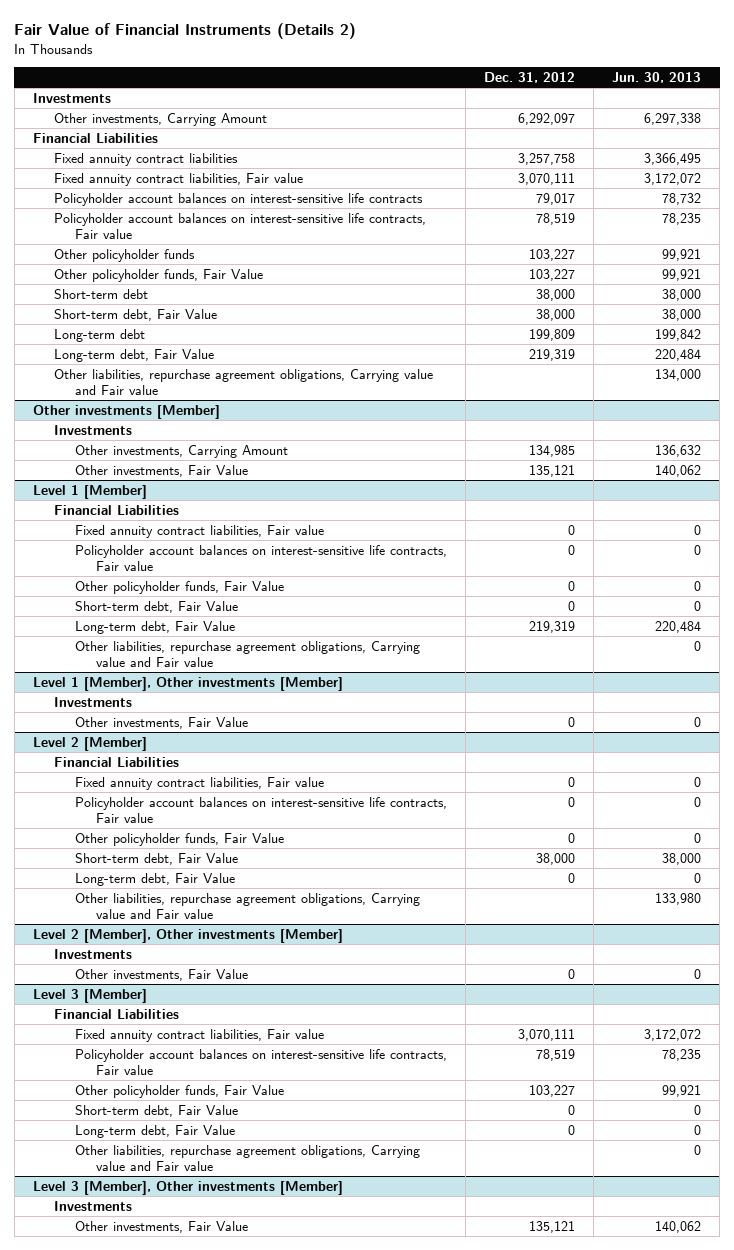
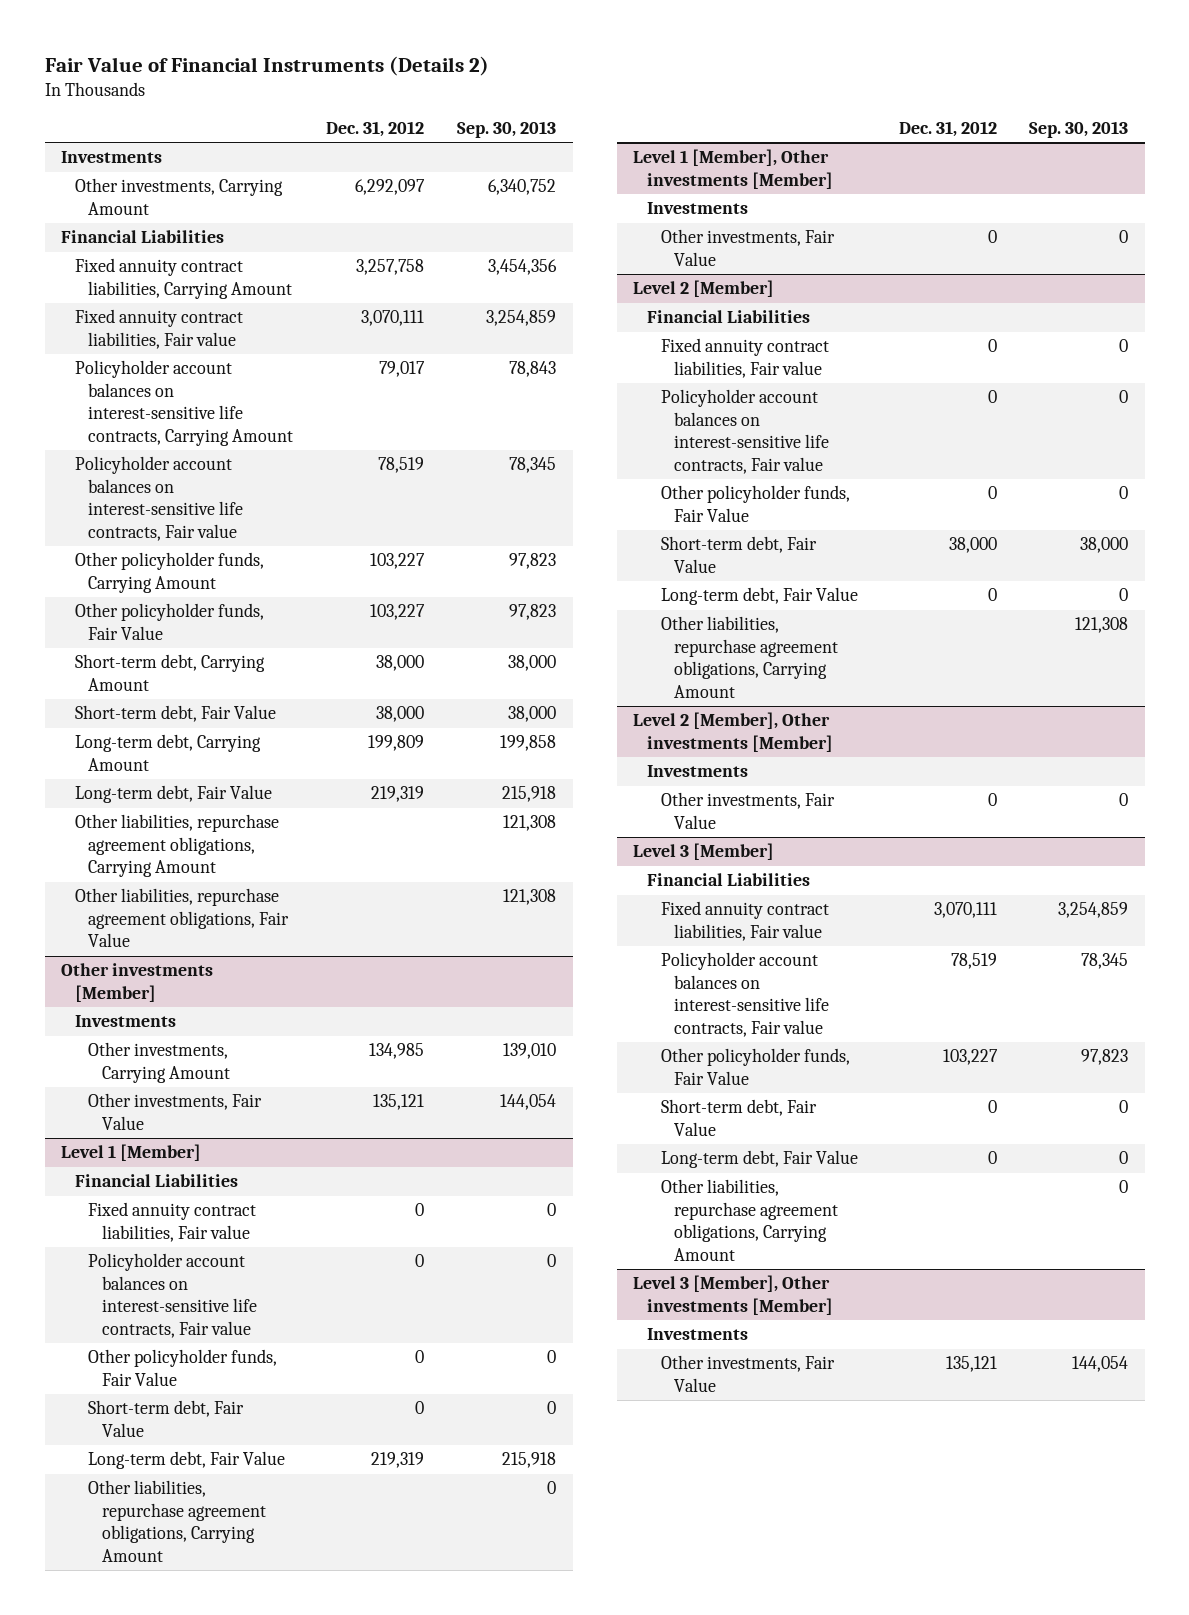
[612,72,702,84] Jun. 30, 2013 -> none
none -> [457,120,557,138] Sep. 30, 2013
[53,152,238,166] Fixed annuity contract liabilities -> [74,258,293,299] Fixed annuity contract liabilities, Carrying Amount
[53,192,423,206] Policyholder account balances on interest-sensitive life contracts -> [74,360,294,446] Policyholder account balances on interest-sensitive life contracts, Carrying Amount
[53,248,195,262] Other policyholder funds -> [74,552,264,593] Other policyholder funds, Carrying Amount
[53,288,148,299] Short-term debt -> [74,654,265,691] Short-term debt, Carrying Amount
[53,328,145,342] Long-term debt -> [74,734,261,771] Long-term debt, Carrying Amount
[53,368,433,395] Other liabilities, repurchase agreement obligations, Carrying value and Fair value -> [74,814,279,878] Other liabilities, repurchase agreement obligations, Carrying Amount
none -> [74,888,290,948] Other liabilities, repurchase agreement obligations, Fair Value
[74,640,420,667] Other liabilities, repurchase agreement obligations, Carrying value and Fair value -> [88,1480,267,1562] Other liabilities, repurchase agreement obligations, Carrying Amount
[74,892,420,919] Other liabilities, repurchase agreement obligations, Carrying value and Fair value -> [660,616,839,698] Other liabilities, repurchase agreement obligations, Carrying Amount
[74,1144,420,1171] Other liabilities, repurchase agreement obligations, Carrying value and Fair value -> [660,1179,839,1261] Other liabilities, repurchase agreement obligations, Carrying Amount

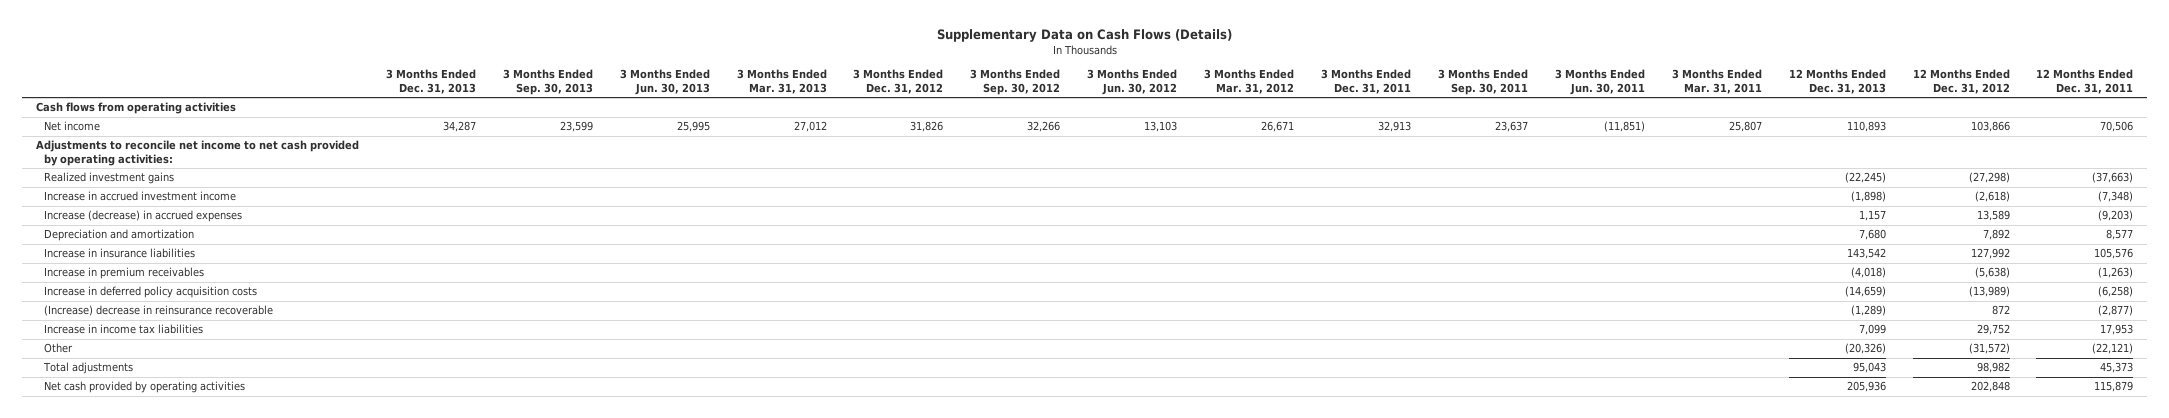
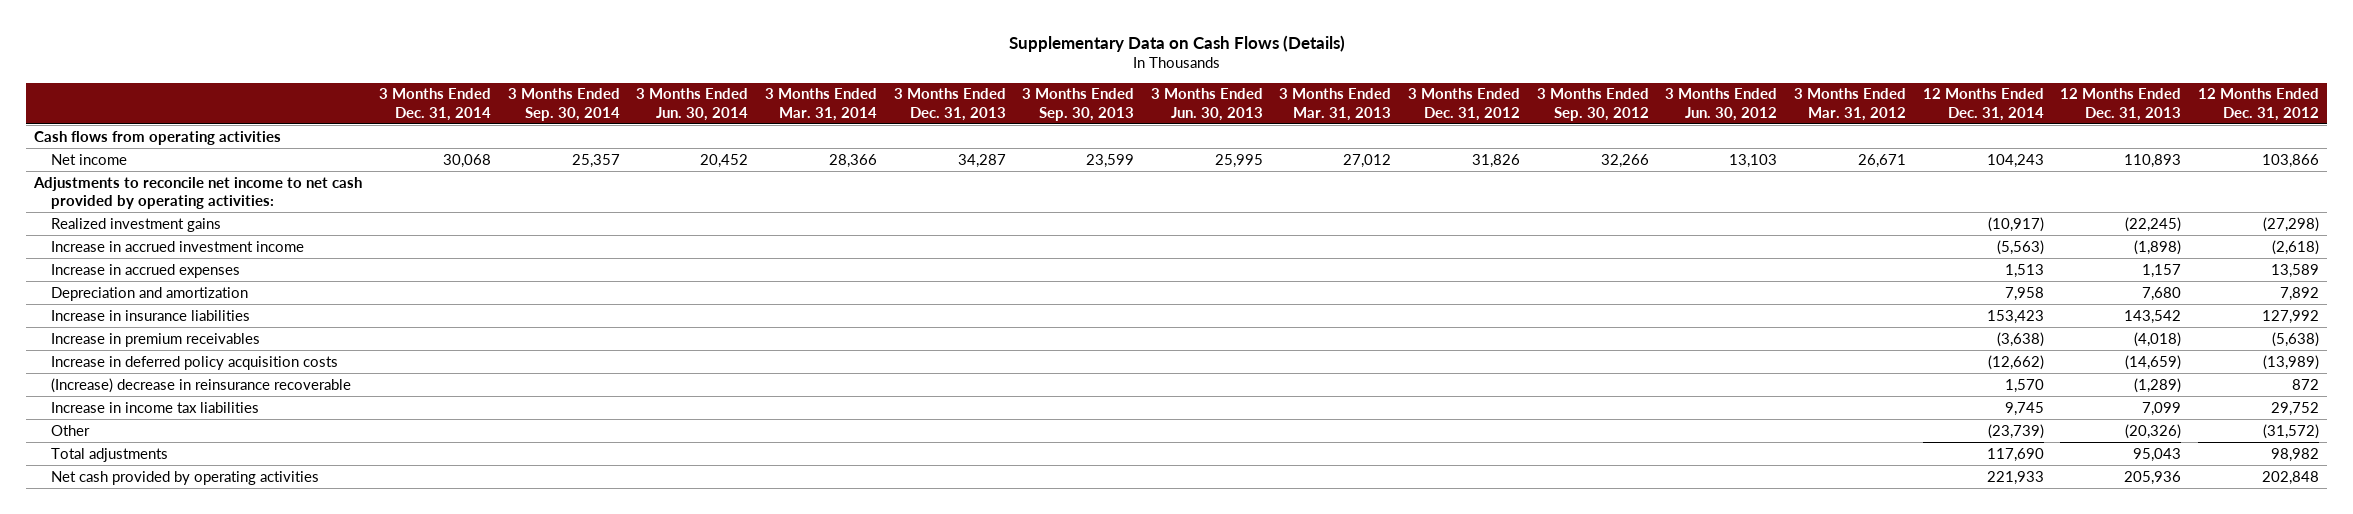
[1321,69,1412,94] 3 Months Ended Dec. 31, 2011 -> none
[1437,69,1528,95] 3 Months Ended Sep. 30, 2011 -> none
[1554,69,1645,95] 3 Months Ended Jun. 30, 2011 -> none
[1671,69,1762,94] 3 Months Ended Mar. 31, 2011 -> none
[2036,69,2134,94] 12 Months Ended Dec. 31, 2011 -> none
none -> [379,88,492,121] 3 Months Ended Dec. 31, 2014
none -> [507,88,620,121] 3 Months Ended Sep. 30, 2014
none -> [636,88,749,121] 3 Months Ended Jun. 30, 2014
none -> [764,88,877,121] 3 Months Ended Mar. 31, 2014
none -> [1922,88,2044,121] 12 Months Ended Dec. 31, 2014
[44,210,243,223] Increase (decrease) in accrued expenses -> [50,263,240,278] Increase in accrued expenses

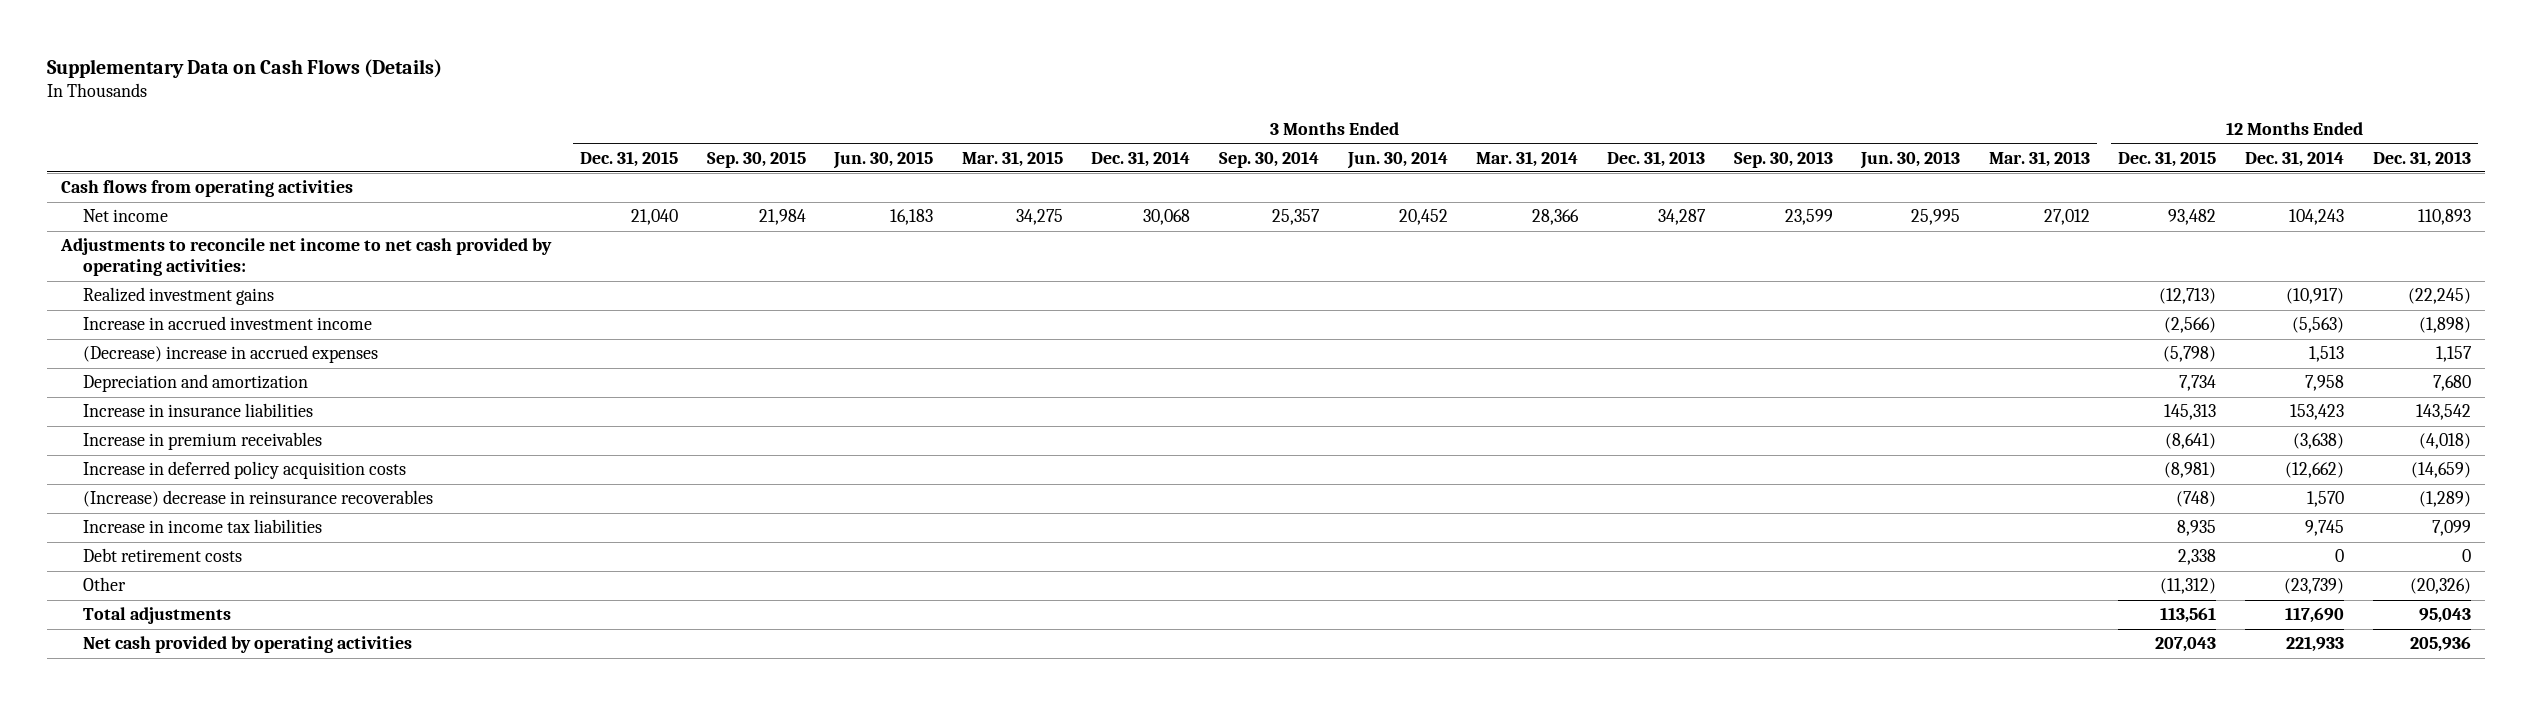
[1408,88,1521,121] 3 Months Ended Dec. 31, 2012 -> none
[1536,88,1649,121] 3 Months Ended Sep. 30, 2012 -> none
[1665,88,1778,121] 3 Months Ended Jun. 30, 2012 -> none
[1794,88,1907,121] 3 Months Ended Mar. 31, 2012 -> none
[2197,88,2319,121] 12 Months Ended Dec. 31, 2012 -> none
none -> [579,150,678,167] Dec. 31, 2015
none -> [706,150,806,168] Sep. 30, 2015
none -> [833,150,934,169] Jun. 30, 2015
none -> [961,150,1063,167] Mar. 31, 2015
none -> [2118,150,2217,167] Dec. 31, 2015
[50,263,240,278] Increase in accrued expenses -> [82,345,378,364] (Decrease) increase in accrued expenses
[50,377,351,393] (Increase) decrease in reinsurance recoverable -> [82,490,433,508] (Increase) decrease in reinsurance recoverables
none -> [82,548,242,563] Debt retirement costs

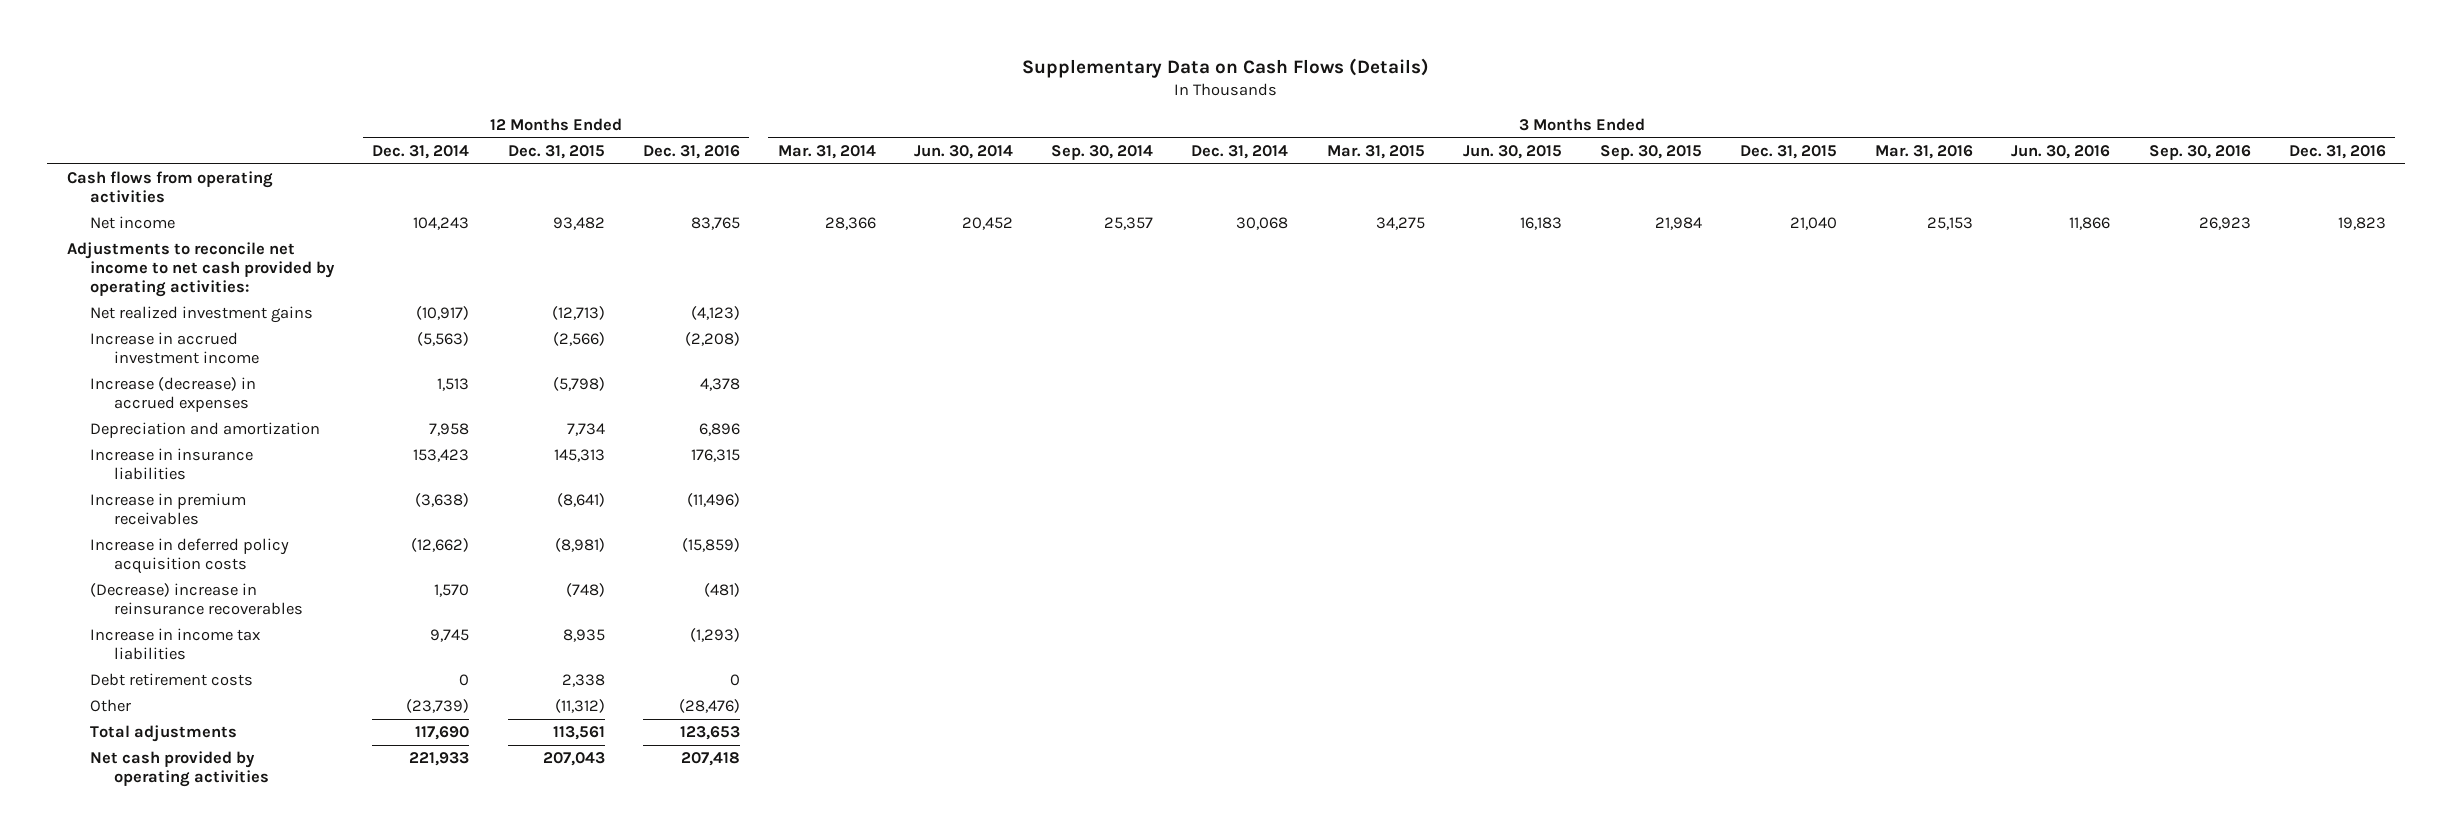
[1606,150,1705,167] Dec. 31, 2013 -> none
[1733,150,1833,168] Sep. 30, 2013 -> none
[1860,150,1961,169] Jun. 30, 2013 -> none
[1988,150,2090,167] Mar. 31, 2013 -> none
[2372,150,2471,167] Dec. 31, 2013 -> none
none -> [642,144,740,159] Dec. 31, 2016
none -> [1875,144,1974,159] Mar. 31, 2016
none -> [2011,144,2111,159] Jun. 30, 2016
none -> [2148,144,2251,160] Sep. 30, 2016
none -> [2288,144,2386,159] Dec. 31, 2016
[82,287,274,306] Realized investment gains -> [90,306,314,324] Net realized investment gains
[82,345,378,364] (Decrease) increase in accrued expenses -> [90,377,257,413] Increase (decrease) in accrued expenses
[82,490,433,508] (Increase) decrease in reinsurance recoverables -> [90,583,303,616] (Decrease) increase in reinsurance recoverables

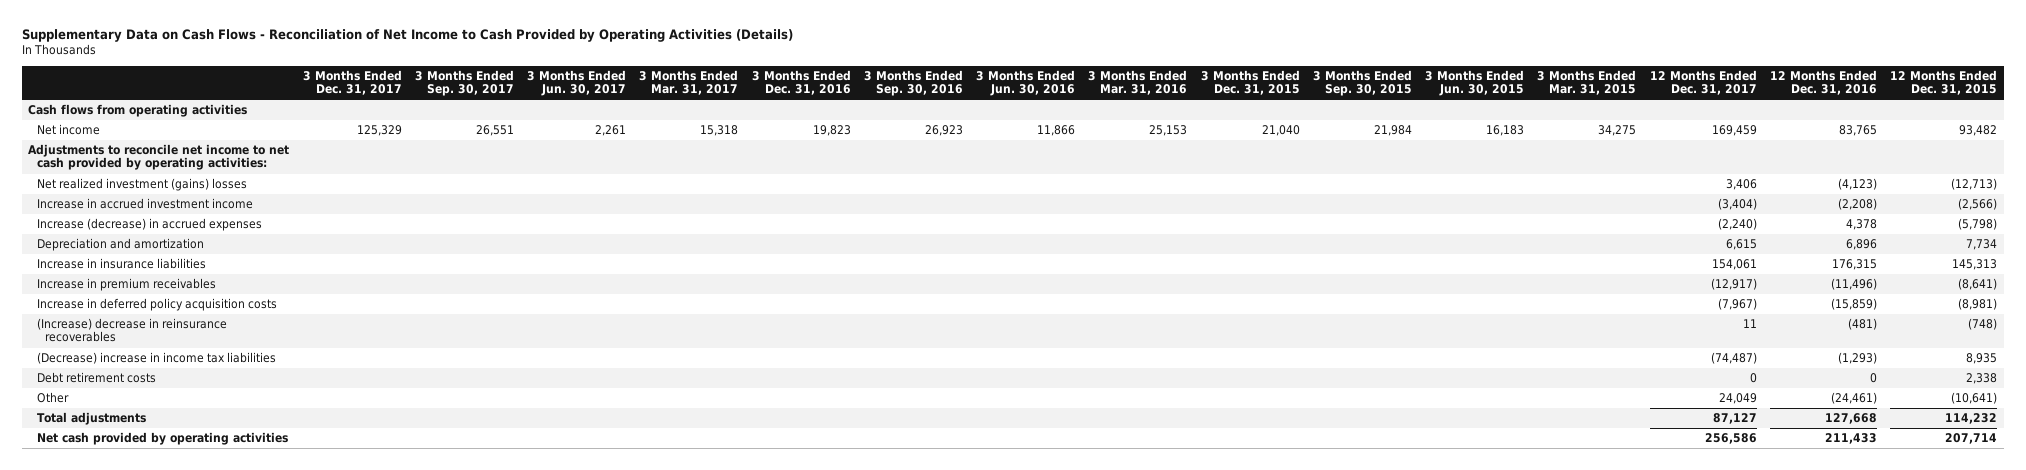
[1022,58,1430,79] Supplementary Data on Cash Flows (Details) -> [21,29,793,43] Supplementary Data on Cash Flows - Reconciliation of Net Income to Cash Provided by Operating Activities (Details)
[372,144,470,159] Dec. 31, 2014 -> none
[777,144,876,159] Mar. 31, 2014 -> none
[914,144,1014,159] Jun. 30, 2014 -> none
[1051,144,1154,160] Sep. 30, 2014 -> none
[1191,144,1289,159] Dec. 31, 2014 -> none
none -> [302,70,402,96] 3 Months Ended Dec. 31, 2017
none -> [414,70,514,97] 3 Months Ended Sep. 30, 2017
none -> [527,70,627,97] 3 Months Ended Jun. 30, 2017
none -> [639,70,739,96] 3 Months Ended Mar. 31, 2017
none -> [1649,70,1757,96] 12 Months Ended Dec. 31, 2017
[90,306,314,324] Net realized investment gains -> [36,178,247,192] Net realized investment (gains) losses
[90,583,303,616] (Decrease) increase in reinsurance recoverables -> [36,318,227,343] (Increase) decrease in reinsurance recoverables
[90,628,261,661] Increase in income tax liabilities -> [36,352,276,365] (Decrease) increase in income tax liabilities
[554,699,605,714] (11,312) -> [1951,392,1998,405] (10,641)
[678,699,740,714] (28,476) -> [1830,392,1877,405] (24,461)
[552,726,605,741] 113,561 -> [1945,413,1998,425] 114,232
[679,726,740,741] 123,653 -> [1824,413,1877,425] 127,668
[542,752,605,767] 207,043 -> [1945,433,1998,445] 207,714
[680,752,740,767] 207,418 -> [1824,433,1877,445] 211,433

